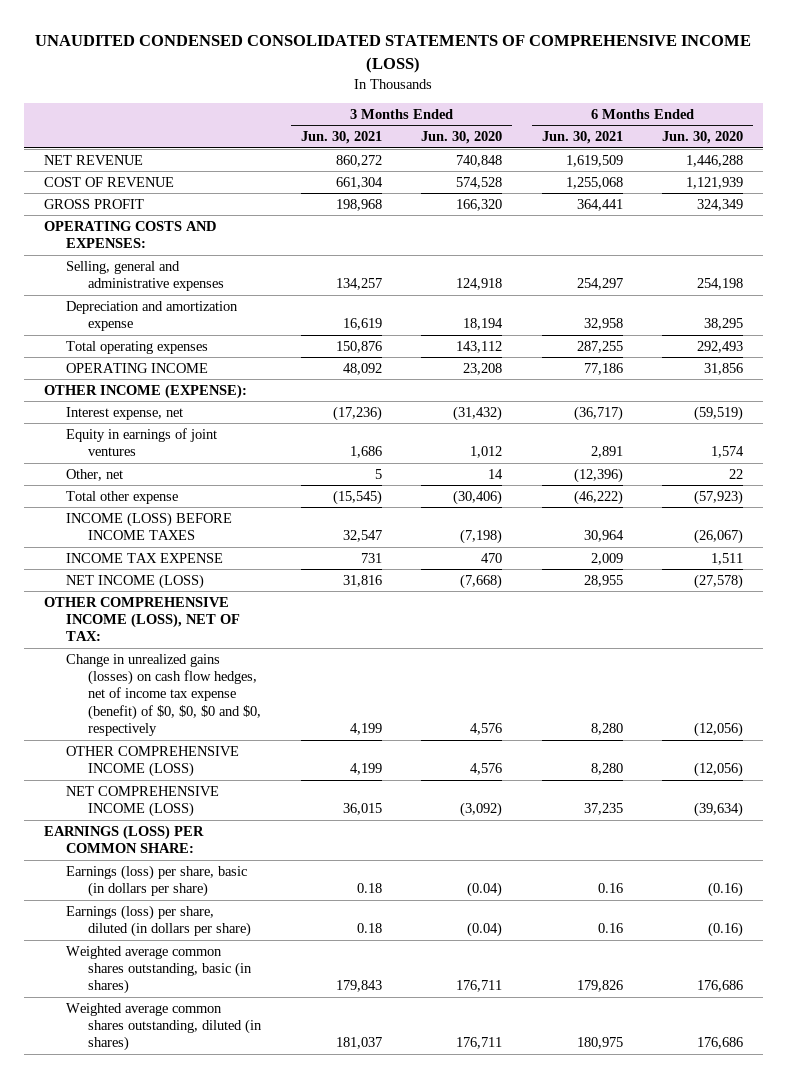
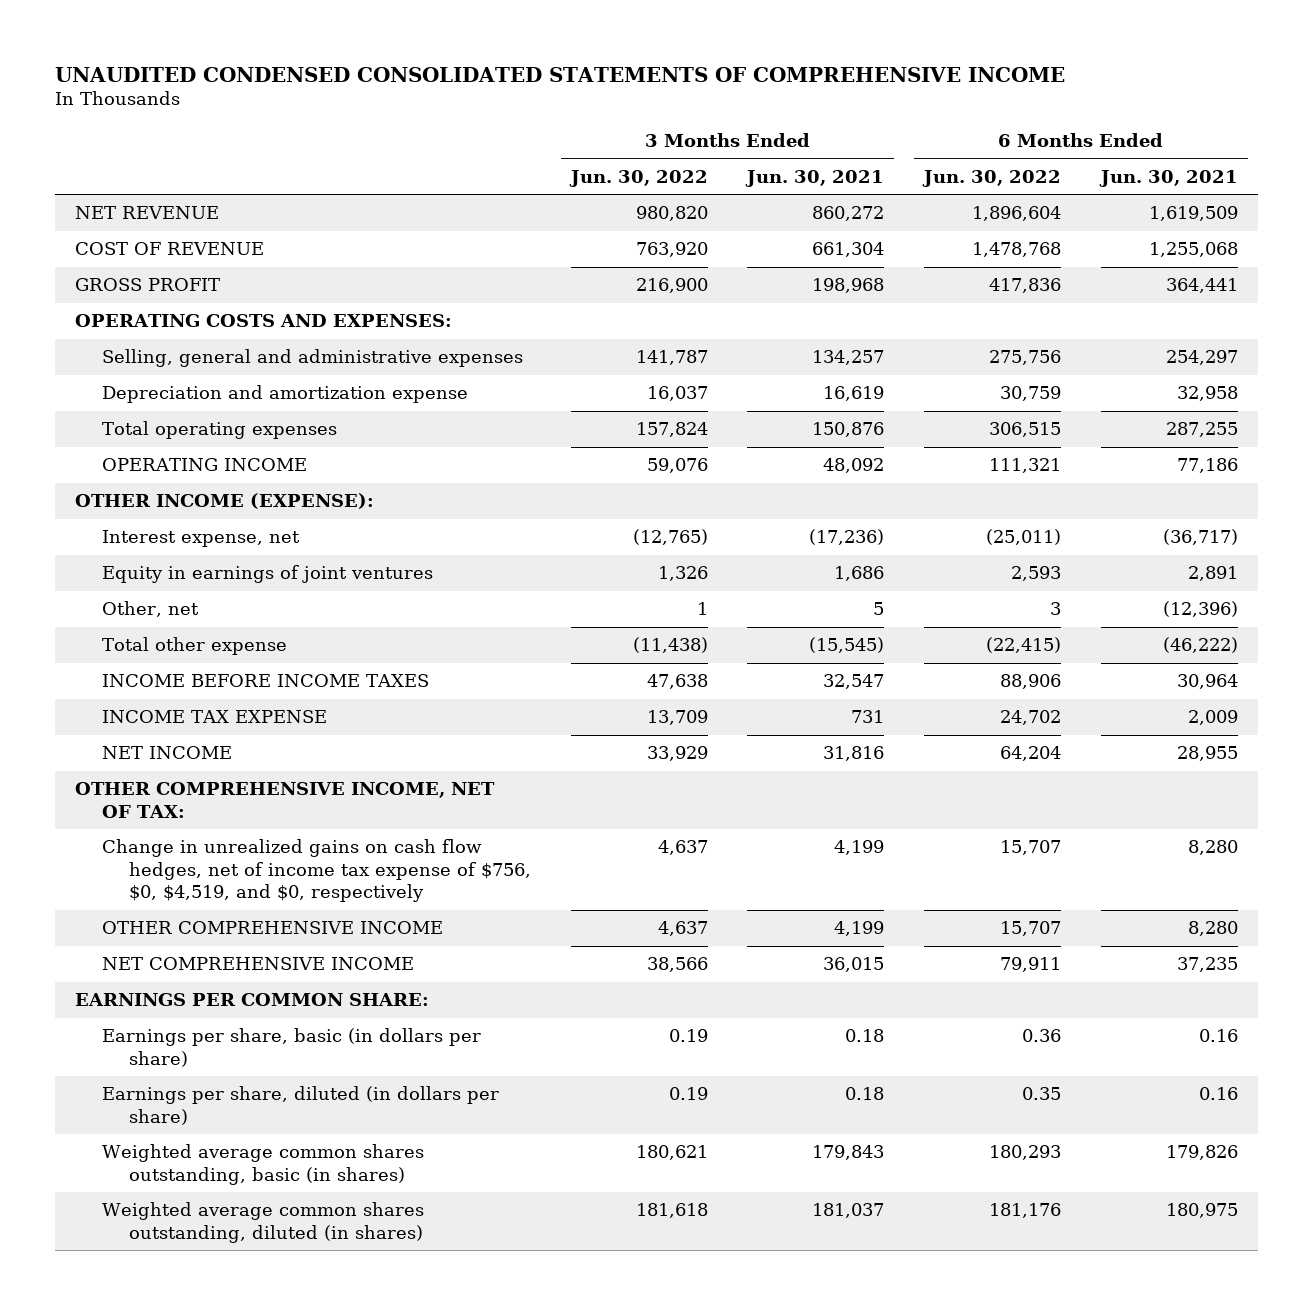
[35,35,752,73] UNAUDITED CONDENSED CONSOLIDATED STATEMENTS OF COMPREHENSIVE INCOME (LOSS) -> [54,66,1065,82] UNAUDITED CONDENSED CONSOLIDATED STATEMENTS OF COMPREHENSIVE INCOME
[421,131,503,145] Jun. 30, 2020 -> none
[662,131,744,145] Jun. 30, 2020 -> none
none -> [568,169,708,187] Jun. 30, 2022
none -> [922,169,1062,187] Jun. 30, 2022
[66,511,233,541] INCOME (LOSS) BEFORE INCOME TAXES -> [101,674,429,688] INCOME BEFORE INCOME TAXES
[66,573,205,589] NET INCOME (LOSS) -> [101,746,232,760] NET INCOME
[43,596,241,642] OTHER COMPREHENSIVE INCOME (LOSS), NET OF TAX: -> [74,782,495,818] OTHER COMPREHENSIVE INCOME, NET OF TAX:
[66,653,262,737] Change in unrealized gains (losses) on cash flow hedges, net of income tax expense (benefit) of $0, $0, $0 and $0, respectively -> [101,839,531,903] Change in unrealized gains on cash flow hedges, net of income tax expense of $756, $0, $4,519, and $0, respectively
[66,745,240,778] OTHER COMPREHENSIVE INCOME (LOSS) -> [101,921,443,935] OTHER COMPREHENSIVE INCOME
[66,785,220,818] NET COMPREHENSIVE INCOME (LOSS) -> [101,957,414,971] NET COMPREHENSIVE INCOME
[43,824,204,854] EARNINGS (LOSS) PER COMMON SHARE: -> [74,993,429,1007] EARNINGS PER COMMON SHARE:
[66,864,248,898] Earnings (loss) per share, basic (in dollars per share) -> [101,1028,481,1067] Earnings per share, basic (in dollars per share)
[66,904,252,938] Earnings (loss) per share, diluted (in dollars per share) -> [101,1086,499,1125] Earnings per share, diluted (in dollars per share)

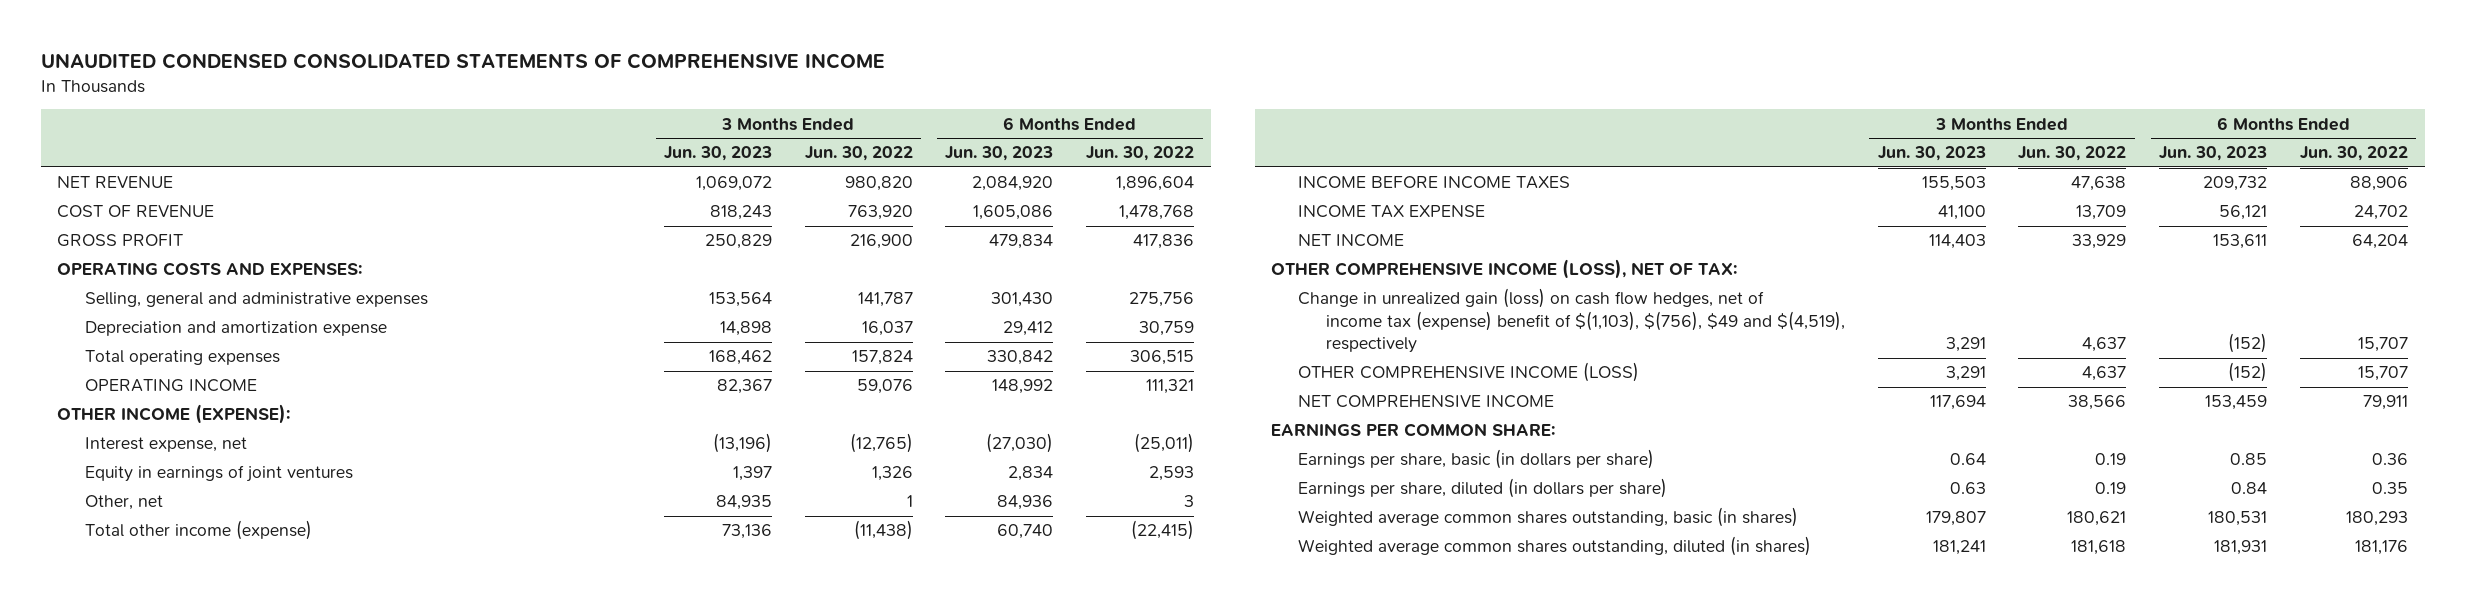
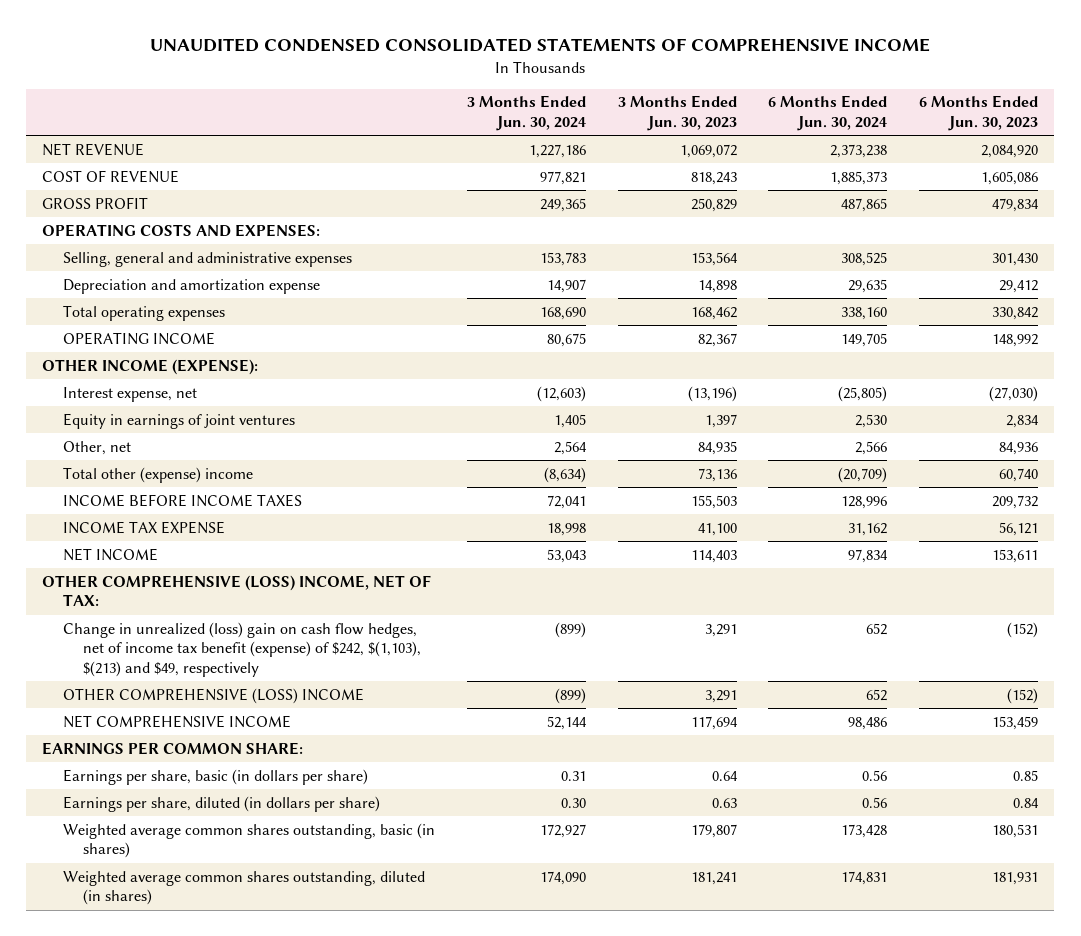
[804,146,913,162] Jun. 30, 2022 -> none
[1086,146,1195,162] Jun. 30, 2022 -> none
none -> [466,95,586,131] 3 Months Ended Jun. 30, 2024
none -> [768,95,888,131] 6 Months Ended Jun. 30, 2024
[84,520,312,541] Total other income (expense) -> [62,466,253,483] Total other (expense) income
[1271,259,1738,280] OTHER COMPREHENSIVE INCOME (LOSS), NET OF TAX: -> [42,574,432,607] OTHER COMPREHENSIVE (LOSS) INCOME, NET OF TAX:
[1298,288,1845,354] Change in unrealized gain (loss) on cash flow hedges, net of income tax (expense) benefit of $(1,103), $(756), $49 and $(4,519), respectively -> [62,621,422,678] Change in unrealized (loss) gain on cash flow hedges, net of income tax benefit (expense) of $242, $(1,103), $(213) and $49, respectively
[1298,362,1640,383] OTHER COMPREHENSIVE INCOME (LOSS) -> [62,687,364,704] OTHER COMPREHENSIVE (LOSS) INCOME

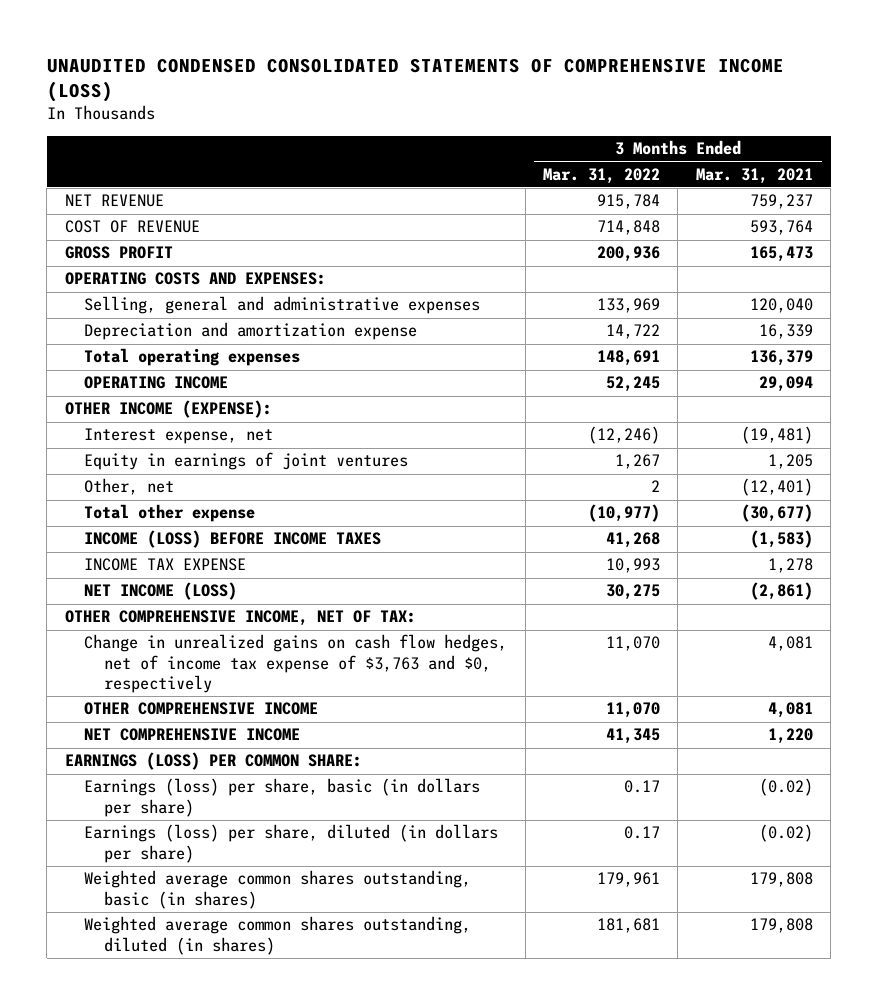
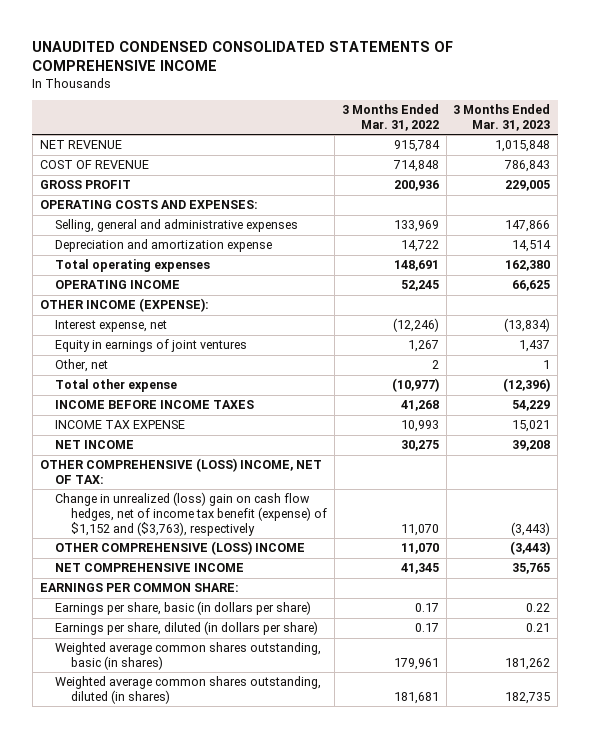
[46,58,784,103] UNAUDITED CONDENSED CONSOLIDATED STATEMENTS OF COMPREHENSIVE INCOME (LOSS) -> [32,40,454,71] UNAUDITED CONDENSED CONSOLIDATED STATEMENTS OF COMPREHENSIVE INCOME
[695,167,813,184] Mar. 31, 2021 -> none
none -> [453,104,551,132] 3 Months Ended Mar. 31, 2023
[84,530,382,549] INCOME (LOSS) BEFORE INCOME TAXES -> [55,400,255,410] INCOME BEFORE INCOME TAXES
[84,582,238,601] NET INCOME (LOSS) -> [55,440,135,450] NET INCOME
[64,610,416,627] OTHER COMPREHENSIVE INCOME, NET OF TAX: -> [39,458,322,484] OTHER COMPREHENSIVE (LOSS) INCOME, NET OF TAX:
[84,634,508,694] Change in unrealized gains on cash flow hedges, net of income tax expense of $3,763 and $0, respectively -> [55,492,328,536] Change in unrealized (loss) gain on cash flow hedges, net of income tax benefit (expense) of $1,152 and ($3,763), respectively
[84,702,319,716] OTHER COMPREHENSIVE INCOME -> [55,541,306,556] OTHER COMPREHENSIVE (LOSS) INCOME
[64,752,362,771] EARNINGS (LOSS) PER COMMON SHARE: -> [39,583,239,593] EARNINGS PER COMMON SHARE:
[84,778,481,817] Earnings (loss) per share, basic (in dollars per share) -> [55,601,312,616] Earnings per share, basic (in dollars per share)
[84,824,499,863] Earnings (loss) per share, diluted (in dollars per share) -> [55,621,319,636] Earnings per share, diluted (in dollars per share)

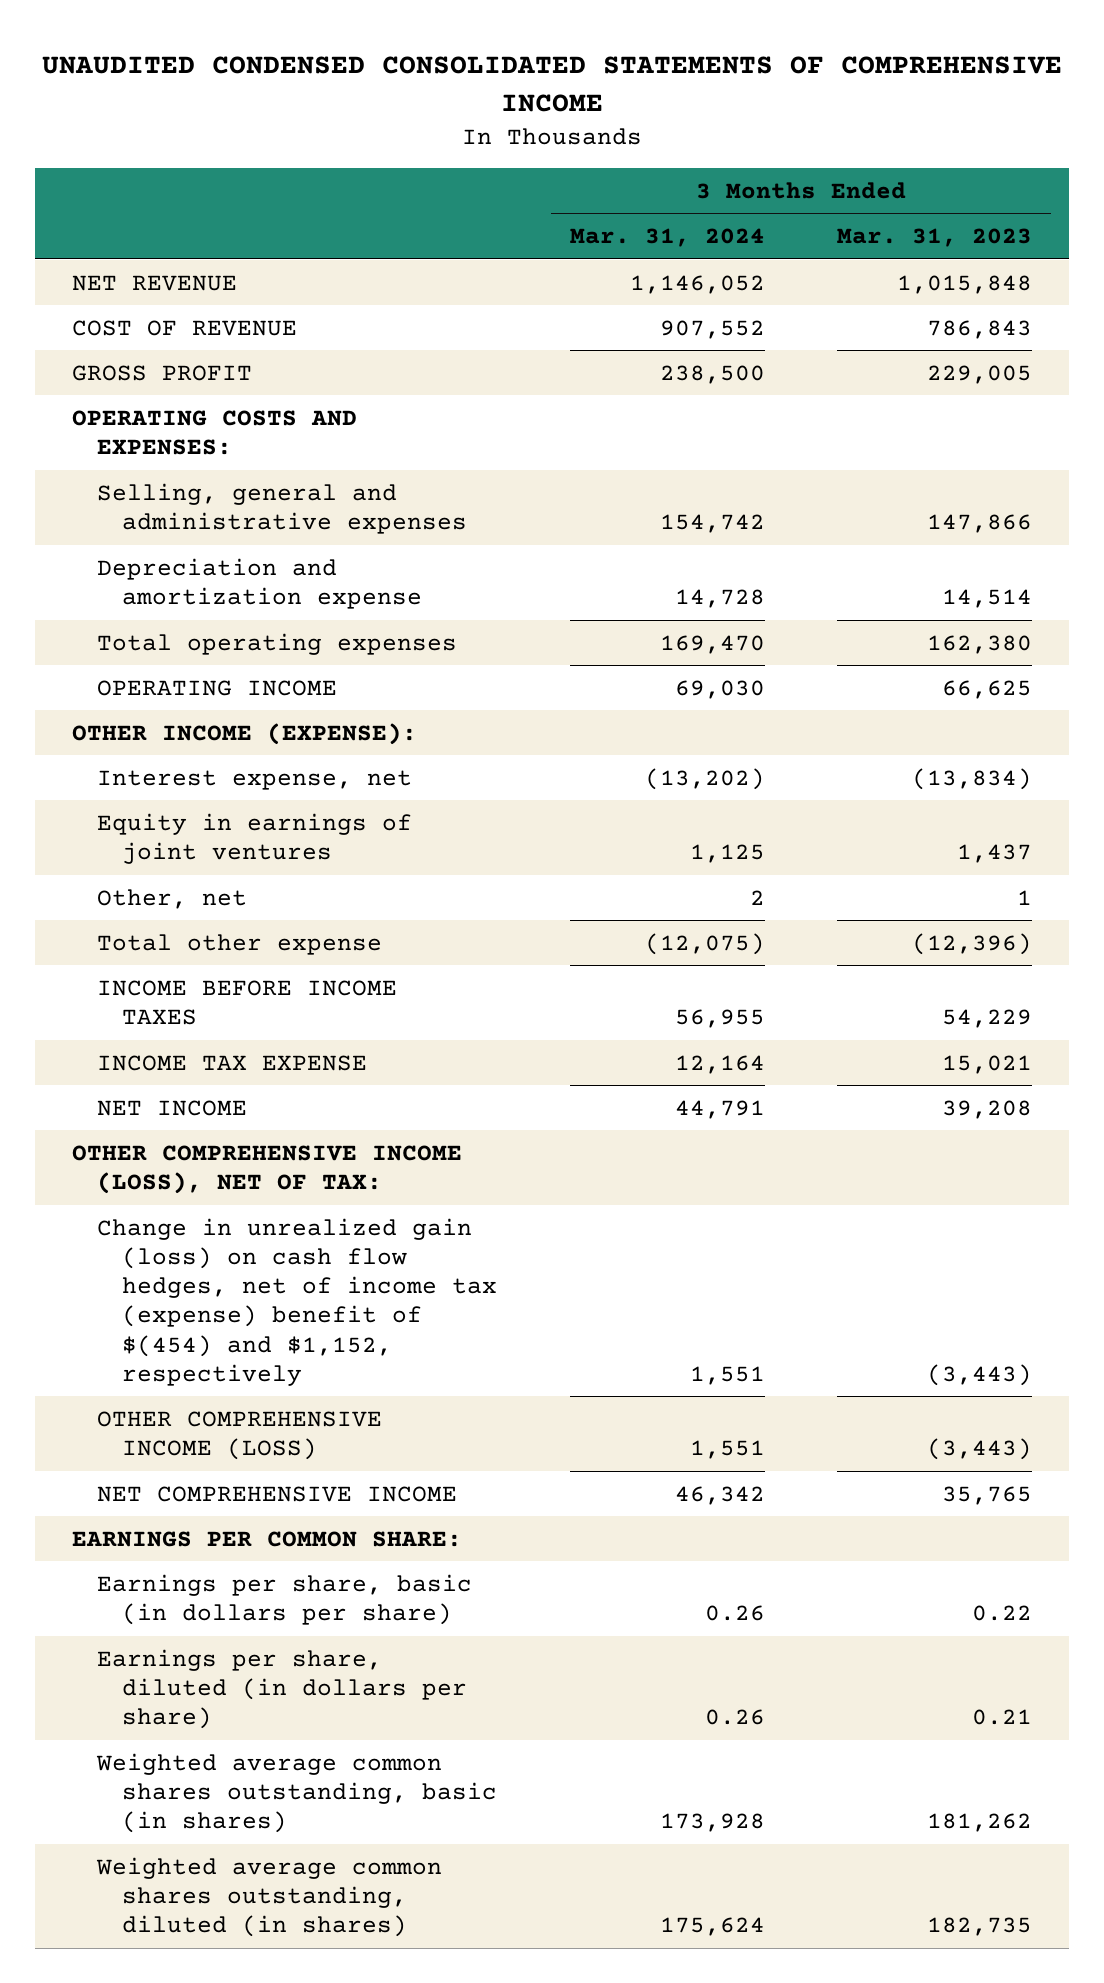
[341,104,439,132] 3 Months Ended Mar. 31, 2022 -> none
none -> [569,228,765,248] Mar. 31, 2024
[39,458,322,484] OTHER COMPREHENSIVE (LOSS) INCOME, NET OF TAX: -> [71,1144,462,1194] OTHER COMPREHENSIVE INCOME (LOSS), NET OF TAX:
[55,492,328,536] Change in unrealized (loss) gain on cash flow hedges, net of income tax benefit (expense) of $1,152 and ($3,763), respectively -> [96,1217,497,1386] Change in unrealized gain (loss) on cash flow hedges, net of income tax (expense) benefit of $(454) and $1,152, respectively
[55,541,306,556] OTHER COMPREHENSIVE (LOSS) INCOME -> [96,1410,382,1460] OTHER COMPREHENSIVE INCOME (LOSS)

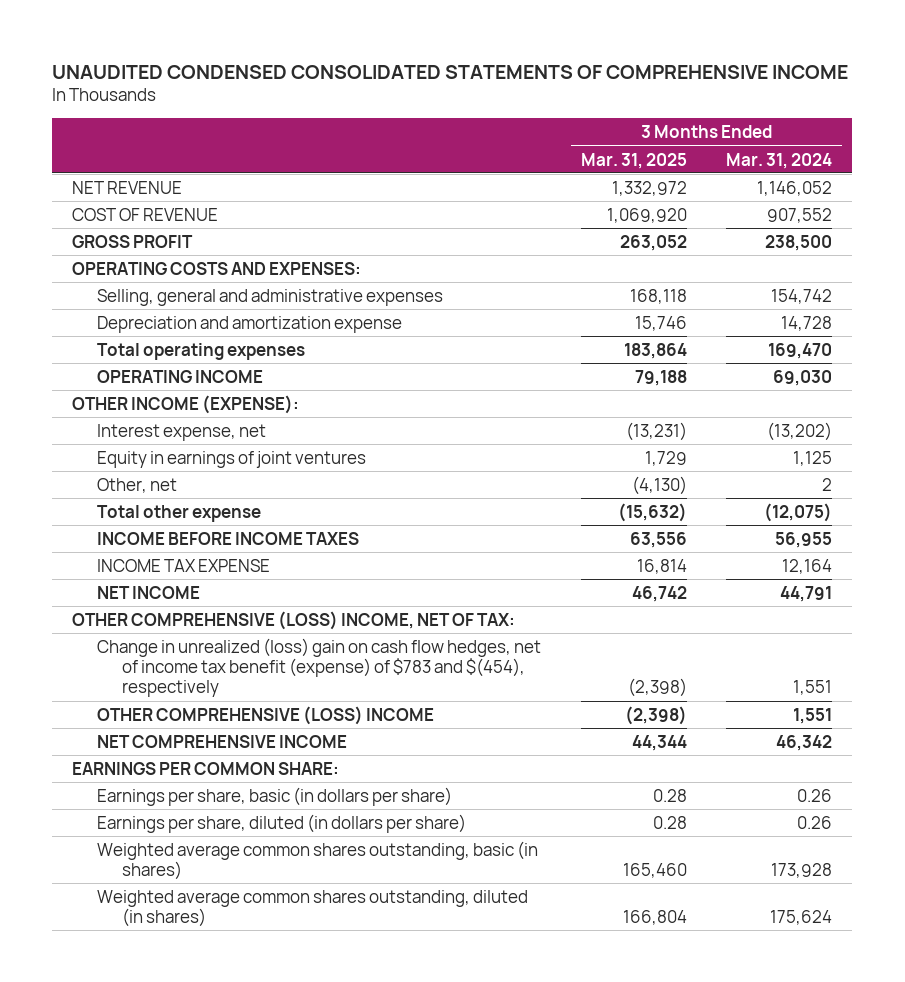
[837,228,1033,248] Mar. 31, 2023 -> none
none -> [580,152,687,169] Mar. 31, 2025
[71,1144,462,1194] OTHER COMPREHENSIVE INCOME (LOSS), NET OF TAX: -> [72,610,516,630] OTHER COMPREHENSIVE (LOSS) INCOME, NET OF TAX:
[96,1217,497,1386] Change in unrealized gain (loss) on cash flow hedges, net of income tax (expense) benefit of $(454) and $1,152, respectively -> [97,637,542,698] Change in unrealized (loss) gain on cash flow hedges, net of income tax benefit (expense) of $783 and $(454), respectively
[96,1410,382,1460] OTHER COMPREHENSIVE INCOME (LOSS) -> [97,705,435,725] OTHER COMPREHENSIVE (LOSS) INCOME

